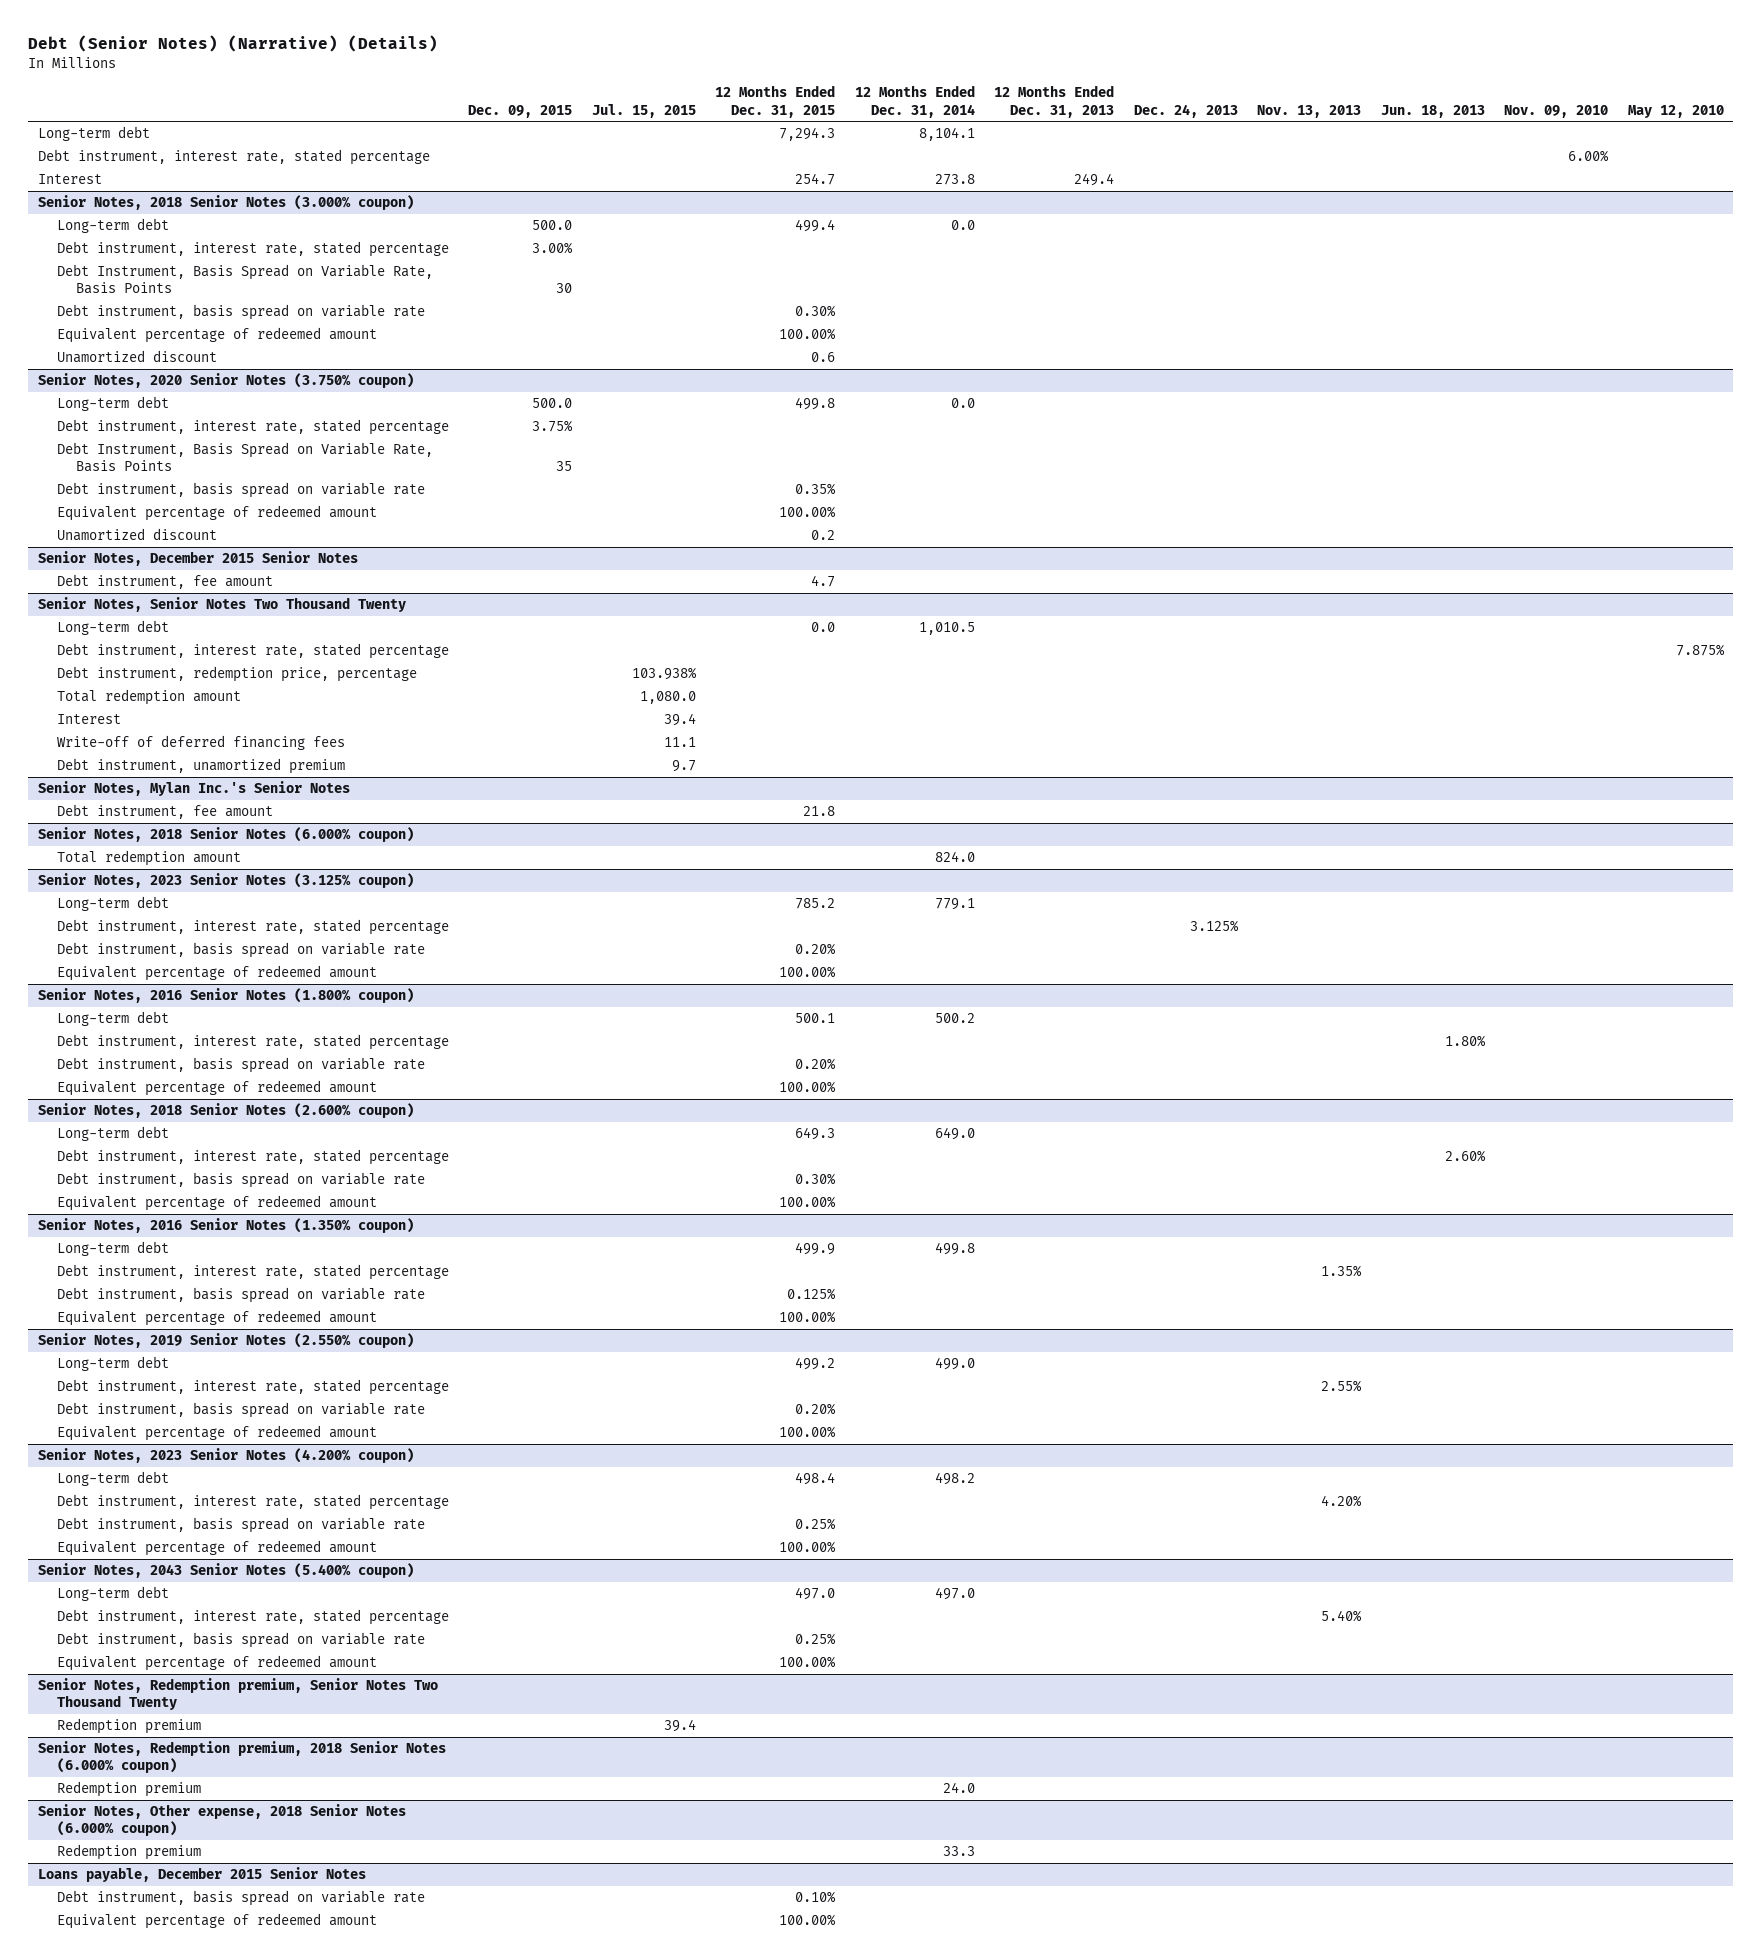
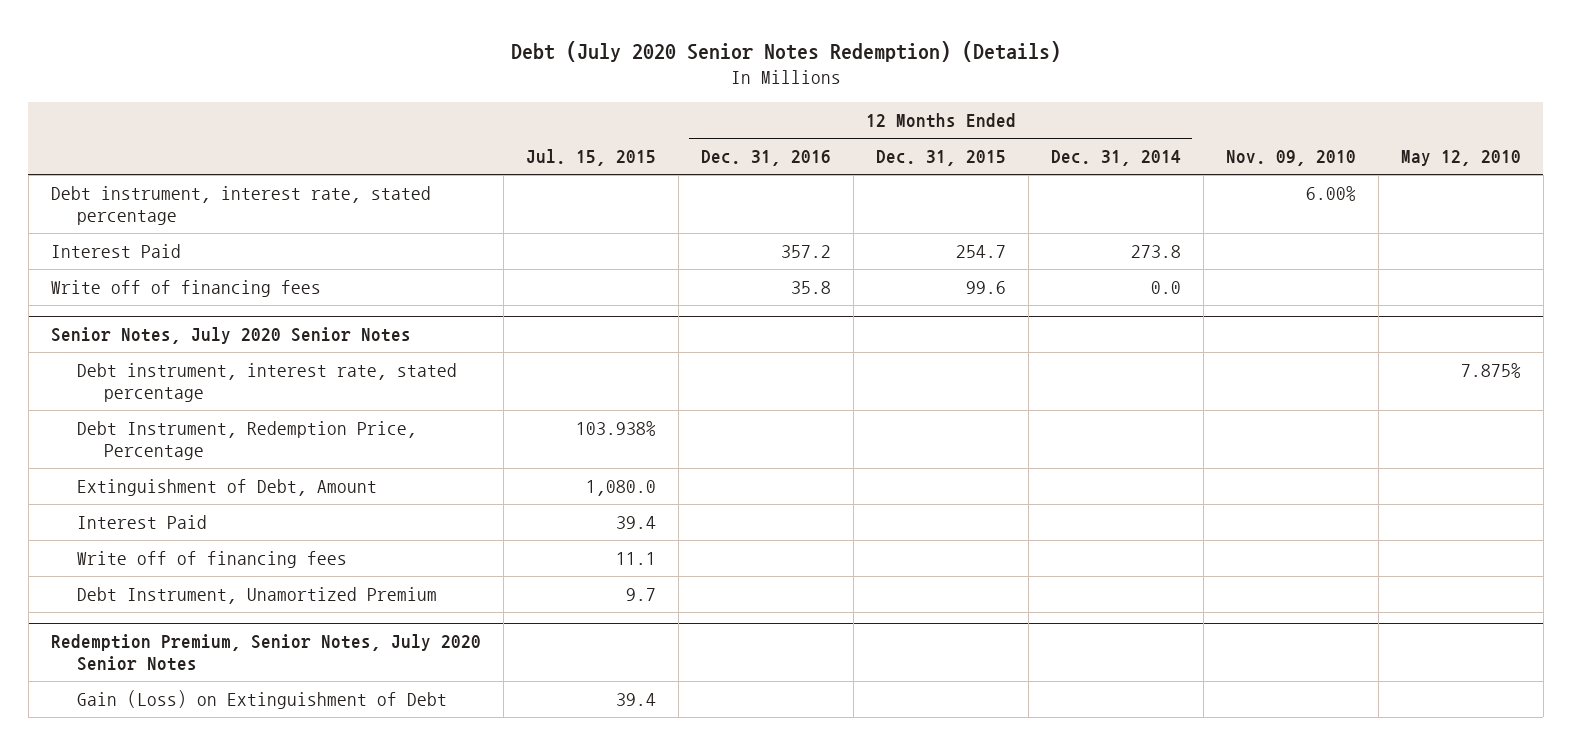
[28,35,439,53] Debt (Senior Notes) (Narrative) (Details) -> [510,40,1061,62] Debt (July 2020 Senior Notes Redemption) (Details)
[468,104,573,118] Dec. 09, 2015 -> none
[994,85,1115,118] 12 Months Ended Dec. 31, 2013 -> none
[1133,103,1238,118] Dec. 24, 2013 -> none
[1257,104,1362,118] Nov. 13, 2013 -> none
[1380,104,1485,118] Jun. 18, 2013 -> none
none -> [700,150,831,167] Dec. 31, 2016
[38,126,151,142] Long-term debt -> none
[38,195,415,211] Senior Notes, 2018 Senior Notes (3.000% coupon) -> none
[56,218,169,234] Long-term debt -> none
[56,241,449,258] Debt instrument, interest rate, stated percentage -> none
[56,264,433,295] Debt Instrument, Basis Spread on Variable Rate, Basis Points -> none
[56,304,425,321] Debt instrument, basis spread on variable rate -> none
[56,327,377,344] Equivalent percentage of redeemed amount -> none
[56,350,217,364] Unamortized discount -> none
[38,373,415,389] Senior Notes, 2020 Senior Notes (3.750% coupon) -> none
[56,396,169,412] Long-term debt -> none
[56,419,449,436] Debt instrument, interest rate, stated percentage -> none
[56,442,433,473] Debt Instrument, Basis Spread on Variable Rate, Basis Points -> none
[56,482,425,499] Debt instrument, basis spread on variable rate -> none
[56,505,377,522] Equivalent percentage of redeemed amount -> none
[56,528,217,542] Unamortized discount -> none
[38,551,359,567] Senior Notes, December 2015 Senior Notes -> none
[56,574,273,590] Debt instrument, fee amount -> none
[56,620,169,636] Long-term debt -> none
[38,174,103,185] Interest -> [50,244,181,259] Interest Paid
none -> [50,280,321,298] Write off of financing fees
[38,597,407,613] Senior Notes, Senior Notes Two Thousand Twenty -> [50,327,411,345] Senior Notes, July 2020 Senior Notes
[38,781,351,797] Senior Notes, Mylan Inc.'s Senior Notes -> none
[56,804,273,820] Debt instrument, fee amount -> none
[38,827,415,843] Senior Notes, 2018 Senior Notes (6.000% coupon) -> none
[56,850,241,867] Total redemption amount -> none
[38,873,415,889] Senior Notes, 2023 Senior Notes (3.125% coupon) -> none
[56,896,169,912] Long-term debt -> none
[56,919,449,936] Debt instrument, interest rate, stated percentage -> none
[56,942,425,959] Debt instrument, basis spread on variable rate -> none
[56,965,377,982] Equivalent percentage of redeemed amount -> none
[38,988,415,1004] Senior Notes, 2016 Senior Notes (1.800% coupon) -> none
[56,1011,169,1027] Long-term debt -> none
[56,1034,449,1051] Debt instrument, interest rate, stated percentage -> none
[56,1057,425,1074] Debt instrument, basis spread on variable rate -> none
[56,1080,377,1097] Equivalent percentage of redeemed amount -> none
[38,1103,415,1119] Senior Notes, 2018 Senior Notes (2.600% coupon) -> none
[56,1126,169,1142] Long-term debt -> none
[56,1149,449,1166] Debt instrument, interest rate, stated percentage -> none
[56,1172,425,1189] Debt instrument, basis spread on variable rate -> none
[56,1195,377,1212] Equivalent percentage of redeemed amount -> none
[38,1218,415,1234] Senior Notes, 2016 Senior Notes (1.350% coupon) -> none
[56,1241,169,1257] Long-term debt -> none
[56,1264,449,1281] Debt instrument, interest rate, stated percentage -> none
[56,1287,425,1304] Debt instrument, basis spread on variable rate -> none
[56,1310,377,1327] Equivalent percentage of redeemed amount -> none
[38,1333,415,1349] Senior Notes, 2019 Senior Notes (2.550% coupon) -> none
[56,1356,169,1372] Long-term debt -> none
[56,1379,449,1396] Debt instrument, interest rate, stated percentage -> none
[56,1402,425,1419] Debt instrument, basis spread on variable rate -> none
[56,1425,377,1442] Equivalent percentage of redeemed amount -> none
[38,1448,415,1464] Senior Notes, 2023 Senior Notes (4.200% coupon) -> none
[56,1471,169,1487] Long-term debt -> none
[56,1494,449,1511] Debt instrument, interest rate, stated percentage -> none
[56,1517,425,1534] Debt instrument, basis spread on variable rate -> none
[56,1540,377,1557] Equivalent percentage of redeemed amount -> none
[38,1563,415,1579] Senior Notes, 2043 Senior Notes (5.400% coupon) -> none
[56,1586,169,1602] Long-term debt -> none
[56,1609,449,1626] Debt instrument, interest rate, stated percentage -> none
[56,1632,425,1649] Debt instrument, basis spread on variable rate -> none
[56,1655,377,1672] Equivalent percentage of redeemed amount -> none
[38,1678,439,1711] Senior Notes, Redemption premium, Senior Notes Two Thousand Twenty -> none
[56,1718,201,1735] Redemption premium -> none
[38,1741,447,1774] Senior Notes, Redemption premium, 2018 Senior Notes (6.000% coupon) -> none
[56,1781,201,1798] Redemption premium -> none
[38,1804,407,1837] Senior Notes, Other expense, 2018 Senior Notes (6.000% coupon) -> none
[56,1844,201,1861] Redemption premium -> none
[38,1867,367,1883] Loans payable, December 2015 Senior Notes -> none
[56,1890,425,1907] Debt instrument, basis spread on variable rate -> none
[56,1913,377,1930] Equivalent percentage of redeemed amount -> none
[56,666,417,683] Debt instrument, redemption price, percentage -> [77,421,418,461] Debt Instrument, Redemption Price, Percentage
[56,689,241,706] Total redemption amount -> [77,479,378,497] Extinguishment of Debt, Amount
[56,714,121,725] Interest -> [77,515,208,530] Interest Paid
[56,735,345,751] Write-off of deferred financing fees -> [77,551,348,569] Write off of financing fees
[56,758,345,775] Debt instrument, unamortized premium -> [77,587,438,605] Debt Instrument, Unamortized Premium
none -> [50,634,481,672] Redemption Premium, Senior Notes, July 2020 Senior Notes
none -> [77,690,448,710] Gain (Loss) on Extinguishment of Debt

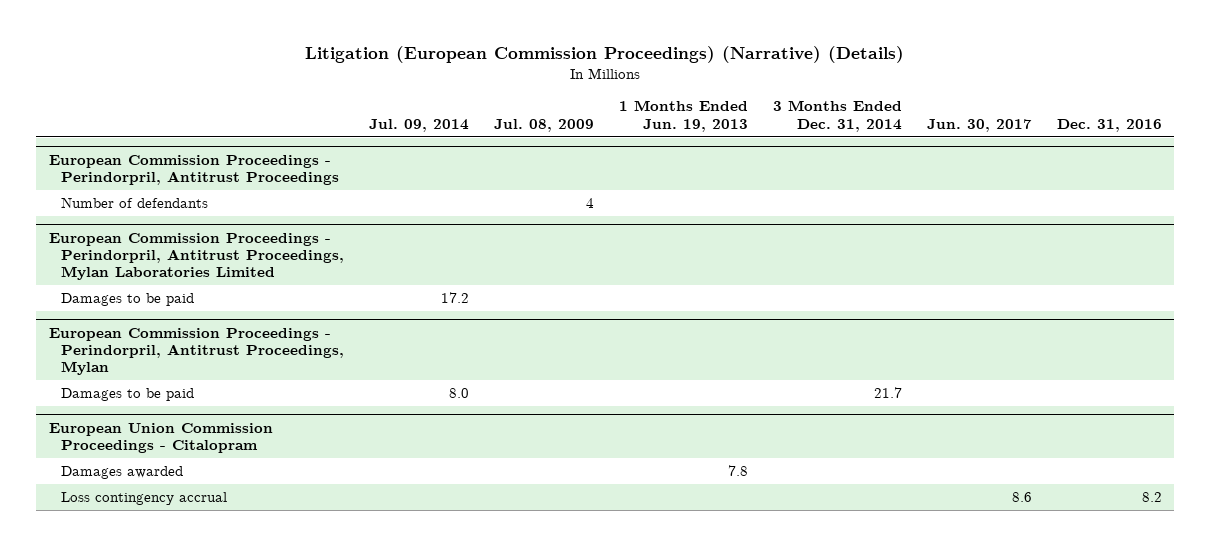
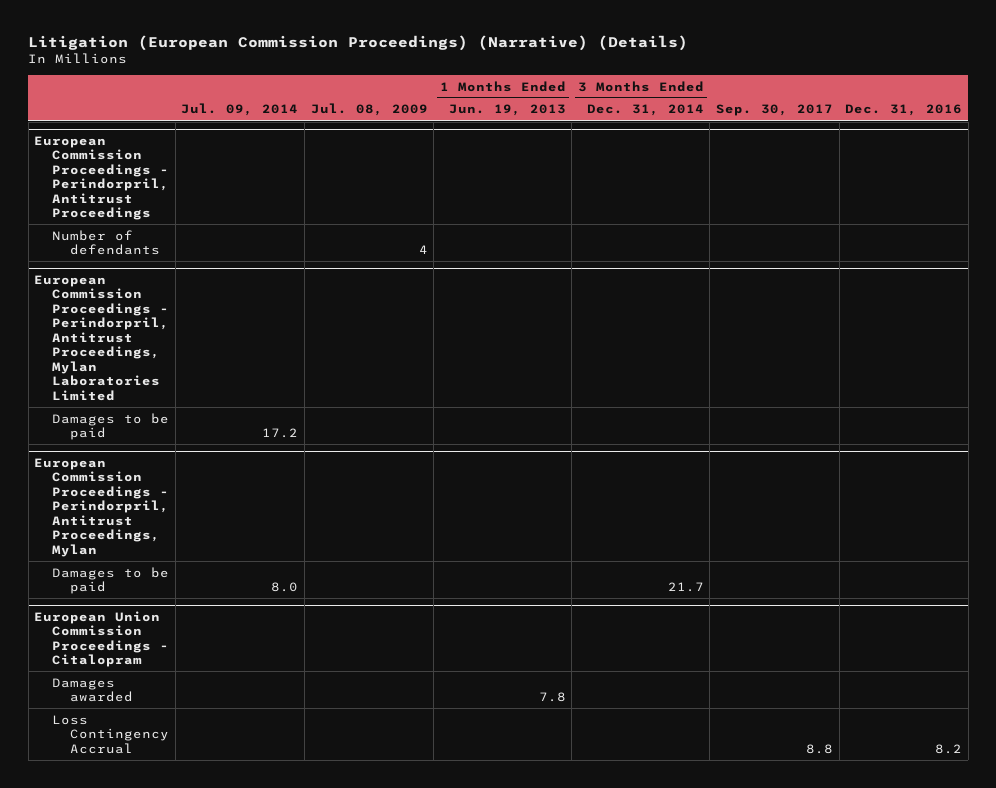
[926,118,1032,132] Jun. 30, 2017 -> none
none -> [716,104,834,117] Sep. 30, 2017
[60,492,227,506] Loss contingency accrual -> [52,714,170,754] Loss Contingency Accrual

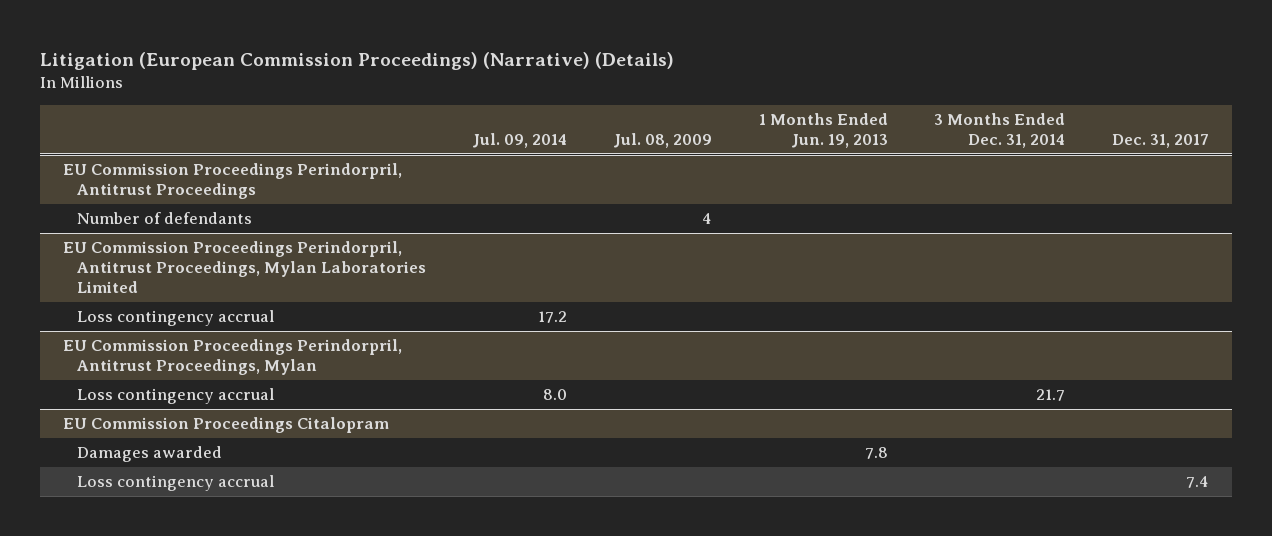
[716,104,834,117] Sep. 30, 2017 -> none
[845,104,963,117] Dec. 31, 2016 -> none
none -> [1111,133,1209,148] Dec. 31, 2017
[34,135,170,221] European Commission Proceedings - Perindorpril, Antitrust Proceedings -> [63,163,403,200] EU Commission Proceedings Perindorpril, Antitrust Proceedings
[34,274,170,401] European Commission Proceedings - Perindorpril, Antitrust Proceedings, Mylan Laboratories Limited -> [63,241,426,293] EU Commission Proceedings Perindorpril, Antitrust Proceedings, Mylan Laboratories Limited
[52,412,170,441] Damages to be paid -> [76,310,274,327] Loss contingency accrual
[34,457,170,557] European Commission Proceedings - Perindorpril, Antitrust Proceedings, Mylan -> [63,339,403,376] EU Commission Proceedings Perindorpril, Antitrust Proceedings, Mylan
[52,566,170,595] Damages to be paid -> [76,388,274,405] Loss contingency accrual
[34,610,170,668] European Union Commission Proceedings - Citalopram -> [63,417,390,434] EU Commission Proceedings Citalopram
[52,714,170,754] Loss Contingency Accrual -> [76,475,274,492] Loss contingency accrual

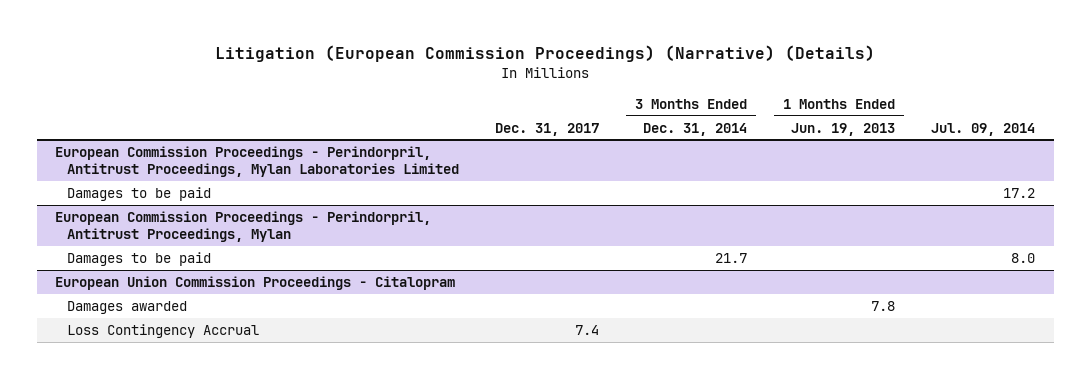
[613,132,713,148] Jul. 08, 2009 -> none
[63,163,403,200] EU Commission Proceedings Perindorpril, Antitrust Proceedings -> none
[76,212,252,225] Number of defendants -> none
[63,241,426,293] EU Commission Proceedings Perindorpril, Antitrust Proceedings, Mylan Laboratories Limited -> [55,145,460,178] European Commission Proceedings - Perindorpril, Antitrust Proceedings, Mylan Laboratories Limited
[76,310,274,327] Loss contingency accrual -> [67,186,212,201] Damages to be paid
[63,339,403,376] EU Commission Proceedings Perindorpril, Antitrust Proceedings, Mylan -> [55,210,432,243] European Commission Proceedings - Perindorpril, Antitrust Proceedings, Mylan
[76,388,274,405] Loss contingency accrual -> [67,251,212,266] Damages to be paid
[63,417,390,434] EU Commission Proceedings Citalopram -> [55,275,456,290] European Union Commission Proceedings - Citalopram
[76,475,274,492] Loss contingency accrual -> [67,323,260,338] Loss Contingency Accrual

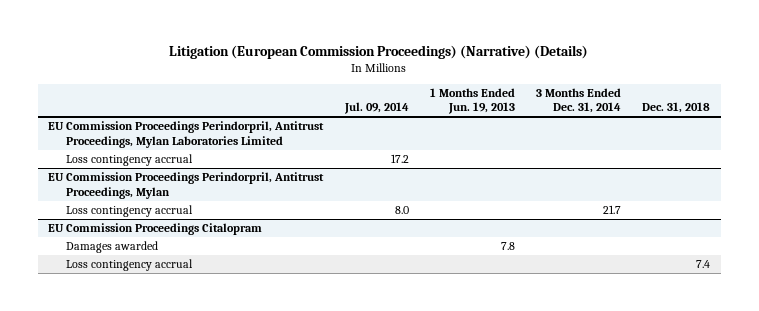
[495,122,600,136] Dec. 31, 2017 -> none
none -> [642,102,711,114] Dec. 31, 2018
[55,145,460,178] European Commission Proceedings - Perindorpril, Antitrust Proceedings, Mylan Laboratories Limited -> [48,121,325,148] EU Commission Proceedings Perindorpril, Antitrust Proceedings, Mylan Laboratories Limited
[67,186,212,201] Damages to be paid -> [66,154,194,167] Loss contingency accrual
[55,210,432,243] European Commission Proceedings - Perindorpril, Antitrust Proceedings, Mylan -> [48,172,325,199] EU Commission Proceedings Perindorpril, Antitrust Proceedings, Mylan
[67,251,212,266] Damages to be paid -> [66,205,194,218] Loss contingency accrual
[55,275,456,290] European Union Commission Proceedings - Citalopram -> [48,223,263,236] EU Commission Proceedings Citalopram
[67,323,260,338] Loss Contingency Accrual -> [66,259,194,272] Loss contingency accrual

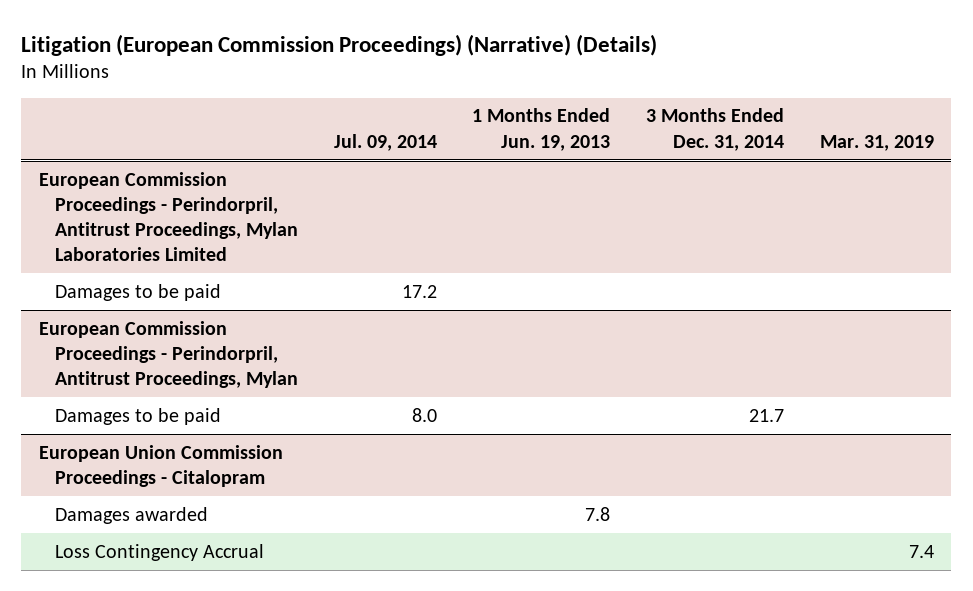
[642,102,711,114] Dec. 31, 2018 -> none
none -> [819,134,934,151] Mar. 31, 2019
[48,121,325,148] EU Commission Proceedings Perindorpril, Antitrust Proceedings, Mylan Laboratories Limited -> [39,171,299,262] European Commission Proceedings - Perindorpril, Antitrust Proceedings, Mylan Laboratories Limited
[66,154,194,167] Loss contingency accrual -> [55,283,222,301] Damages to be paid
[48,172,325,199] EU Commission Proceedings Perindorpril, Antitrust Proceedings, Mylan -> [39,320,299,389] European Commission Proceedings - Perindorpril, Antitrust Proceedings, Mylan
[66,205,194,218] Loss contingency accrual -> [55,407,222,425] Damages to be paid
[48,223,263,236] EU Commission Proceedings Citalopram -> [39,444,284,487] European Union Commission Proceedings - Citalopram
[66,259,194,272] Loss contingency accrual -> [55,543,265,561] Loss Contingency Accrual

